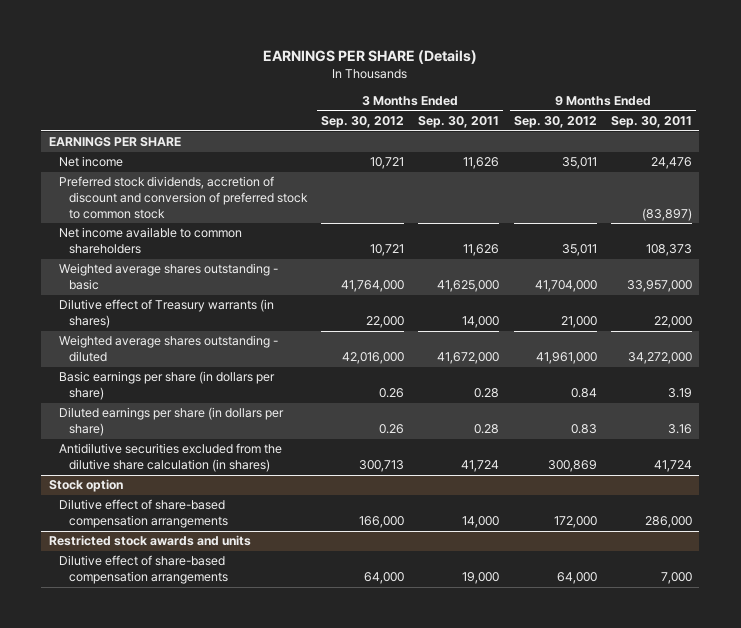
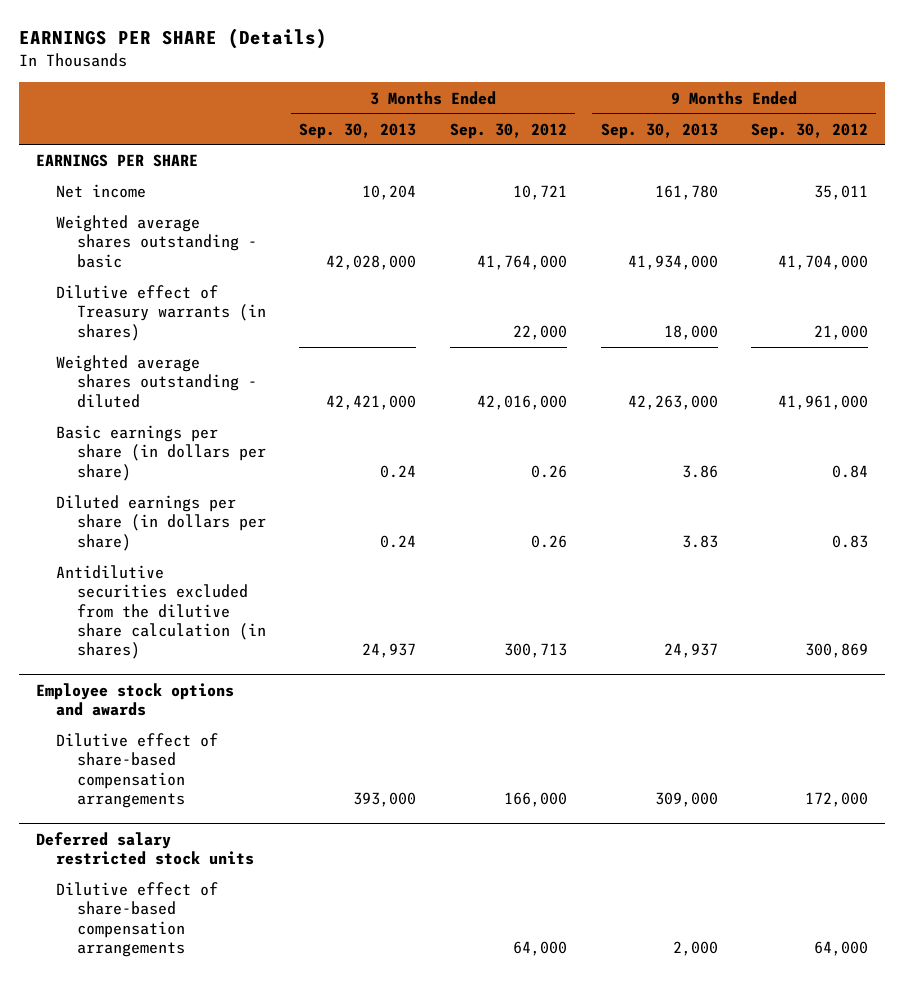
[418,115,500,128] Sep. 30, 2011 -> none
[611,115,693,128] Sep. 30, 2011 -> none
none -> [299,122,417,139] Sep. 30, 2013
none -> [600,122,718,139] Sep. 30, 2013
[58,176,308,219] Preferred stock dividends, accretion of discount and conversion of preferred stock to common stock -> none
[58,227,242,255] Net income available to common shareholders -> none
[48,479,123,493] Stock option -> none
none -> [35,682,234,717] Employee stock options and awards
[48,535,251,547] Restricted stock awards and units -> none
none -> [35,831,255,866] Deferred salary restricted stock units

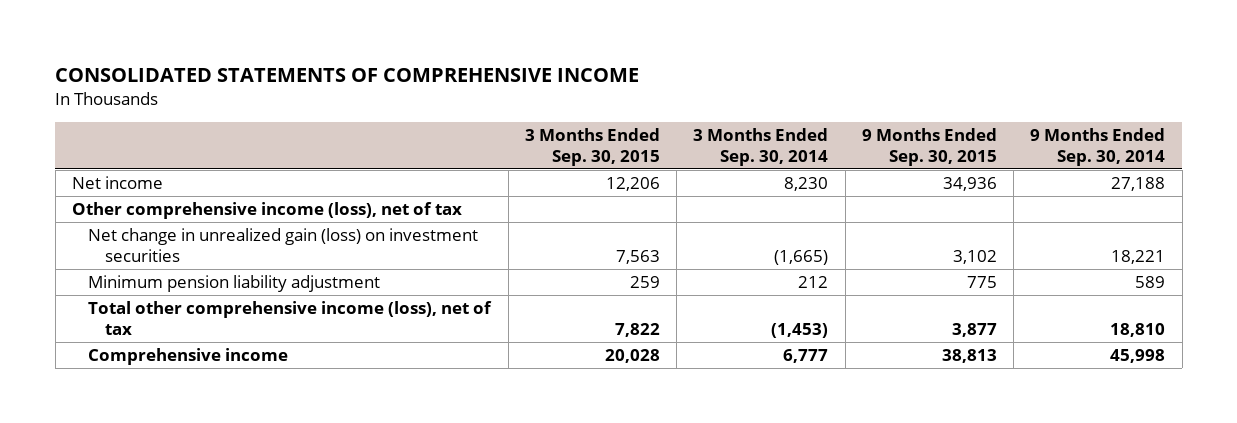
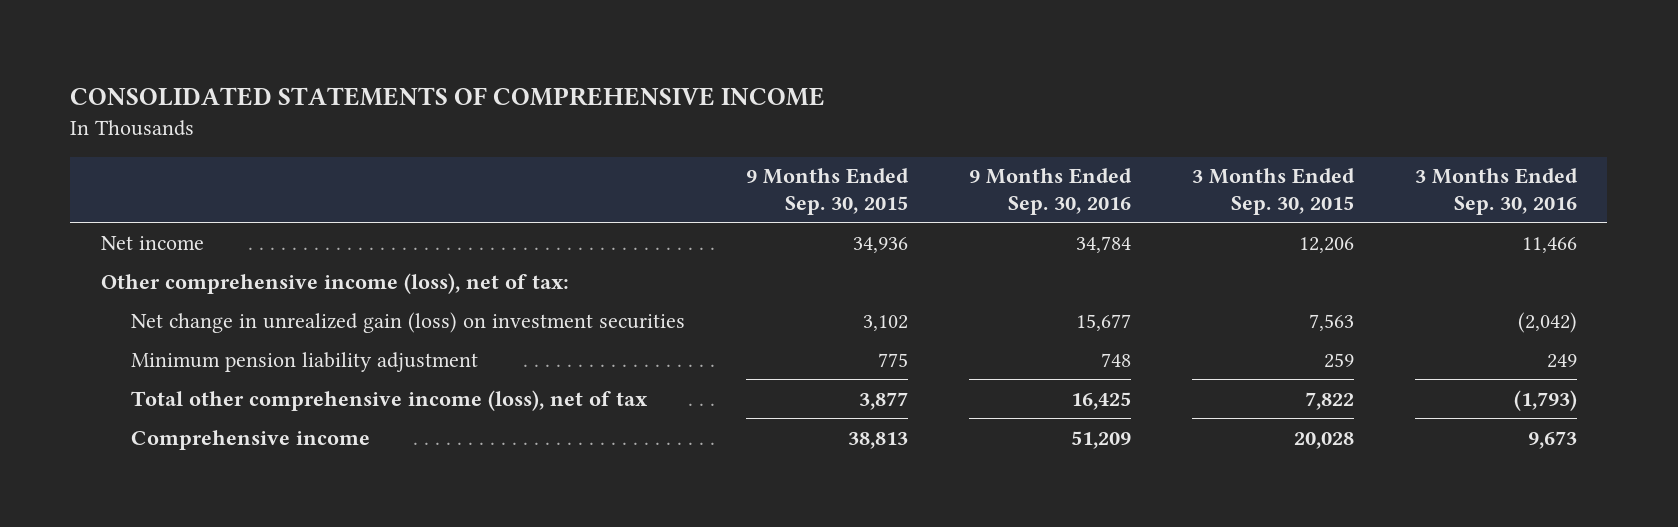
[693,127,829,166] 3 Months Ended Sep. 30, 2014 -> none
[1030,127,1166,166] 9 Months Ended Sep. 30, 2014 -> none
none -> [968,168,1132,216] 9 Months Ended Sep. 30, 2016
none -> [1414,168,1578,216] 3 Months Ended Sep. 30, 2016
[72,202,463,220] Other comprehensive income (loss), net of tax -> [100,272,569,294] Other comprehensive income (loss), net of tax:

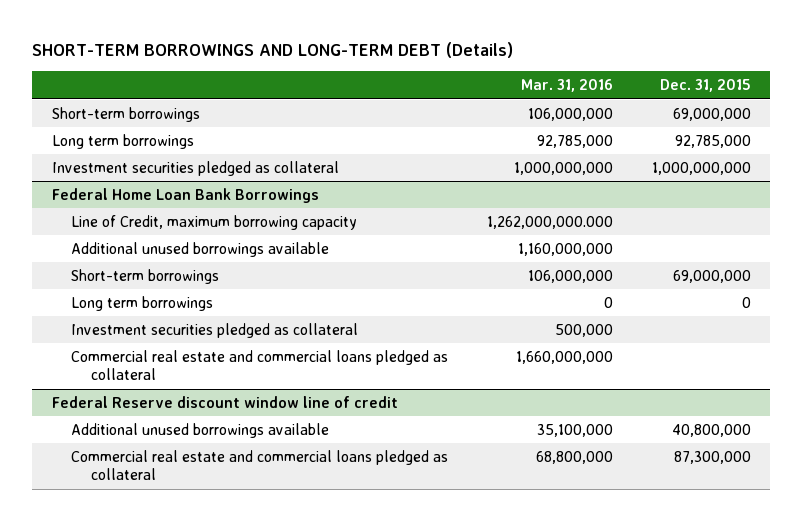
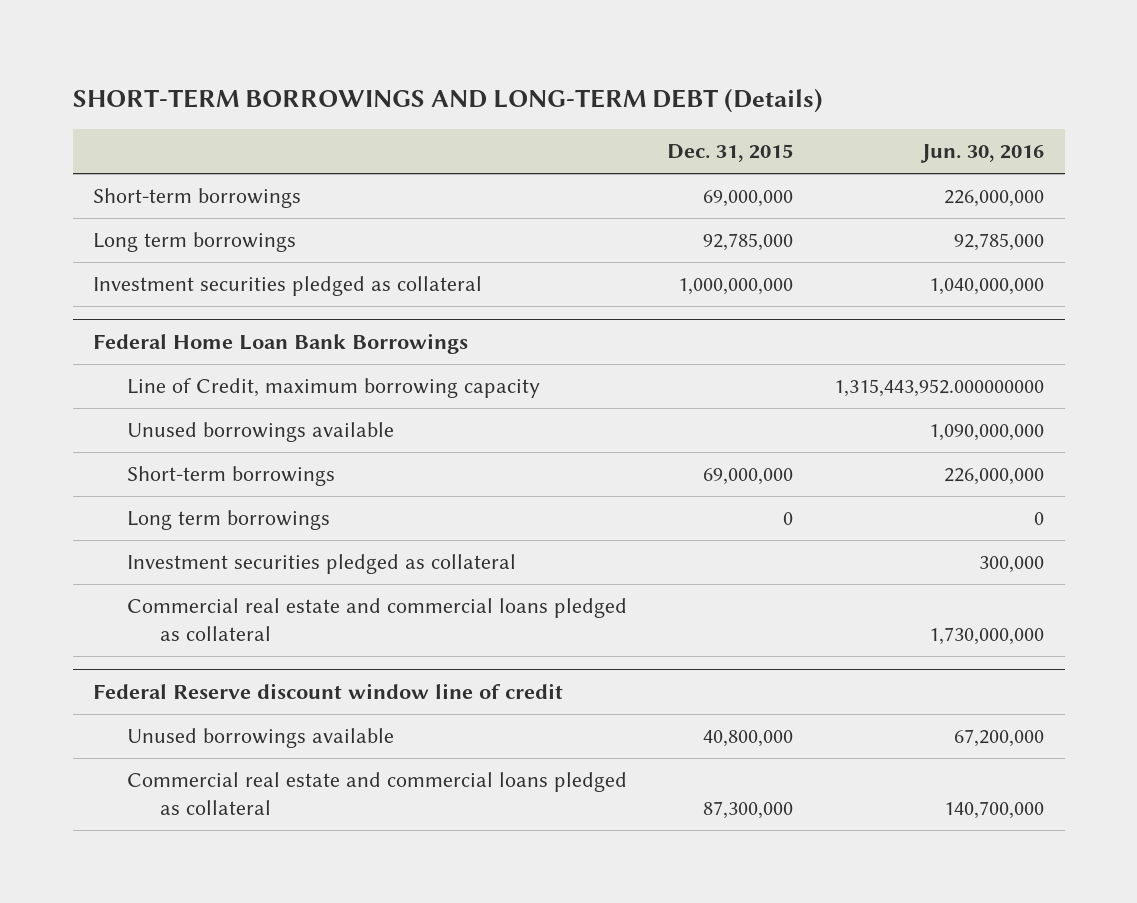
[520,79,613,93] Mar. 31, 2016 -> none
none -> [920,144,1045,164] Jun. 30, 2016
[71,241,330,257] Additional unused borrowings available -> [126,422,394,443] Unused borrowings available
[71,422,330,438] Additional unused borrowings available -> [126,728,394,749] Unused borrowings available

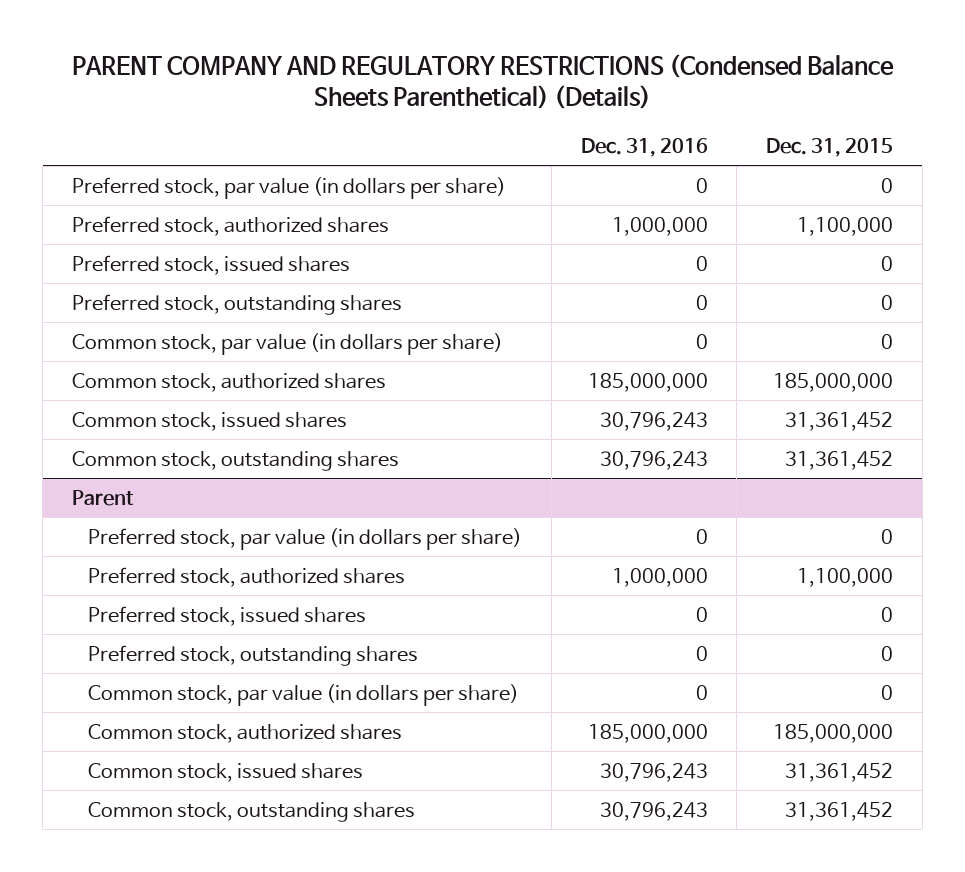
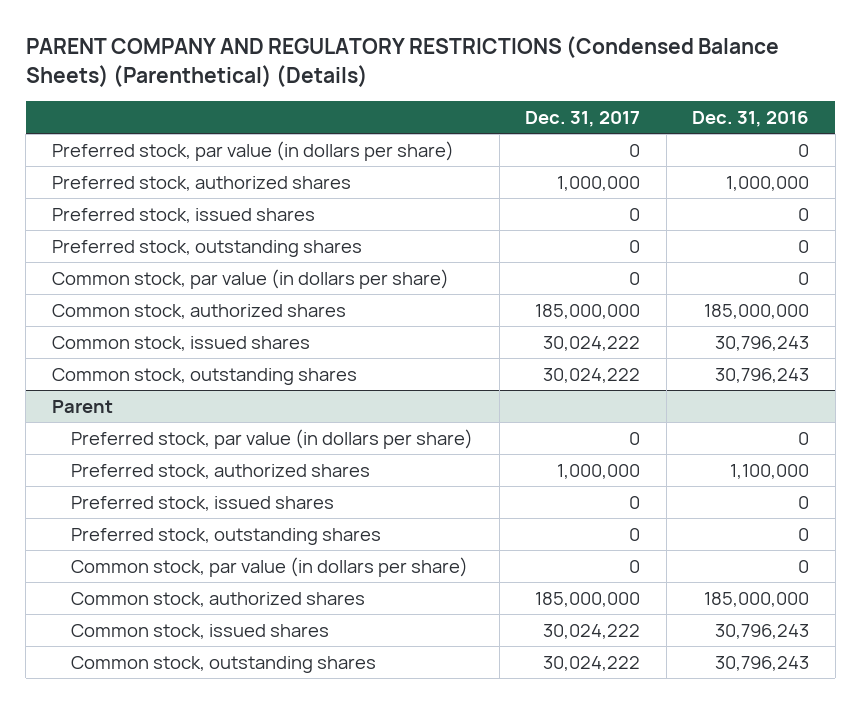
[72,54,895,110] PARENT COMPANY AND REGULATORY RESTRICTIONS (Condensed Balance Sheets Parenthetical) (Details) -> [25,36,779,87] PARENT COMPANY AND REGULATORY RESTRICTIONS (Condensed Balance Sheets) (Parenthetical) (Details)
[766,137,894,157] Dec. 31, 2015 -> none
none -> [525,110,641,127] Dec. 31, 2017
[611,568,708,588] 1,000,000 -> [730,463,810,479] 1,100,000

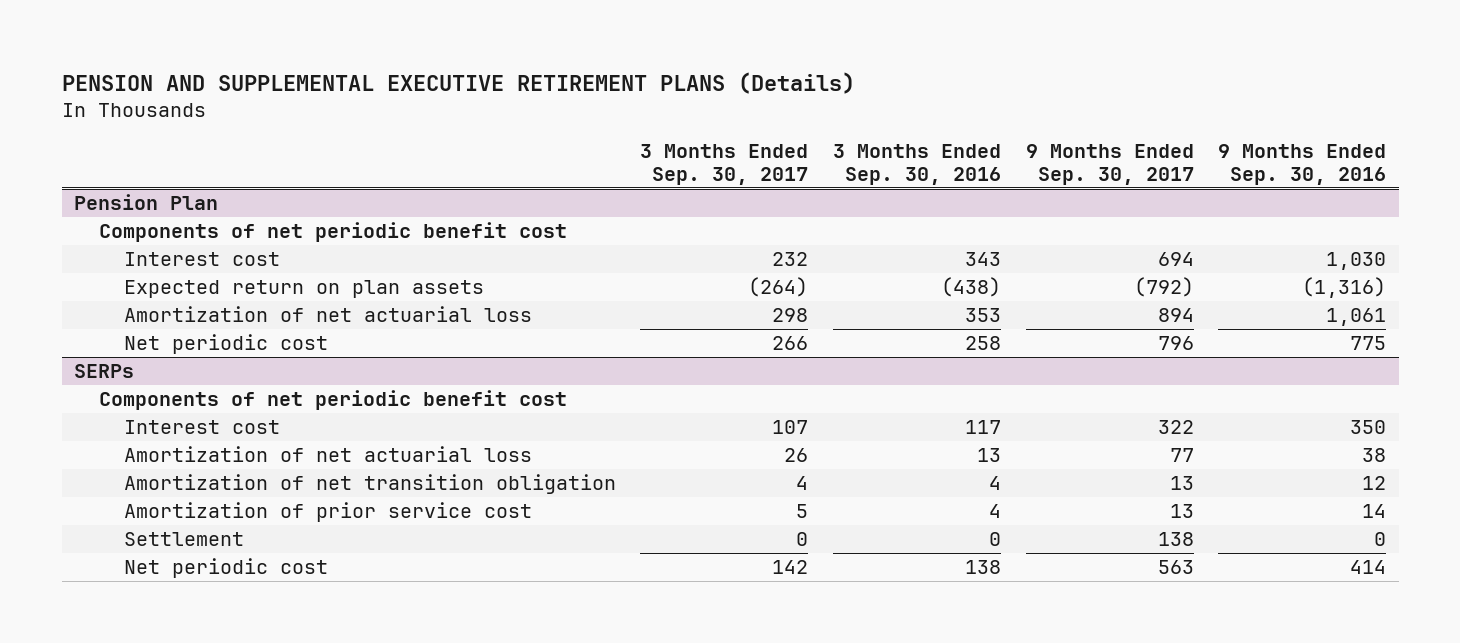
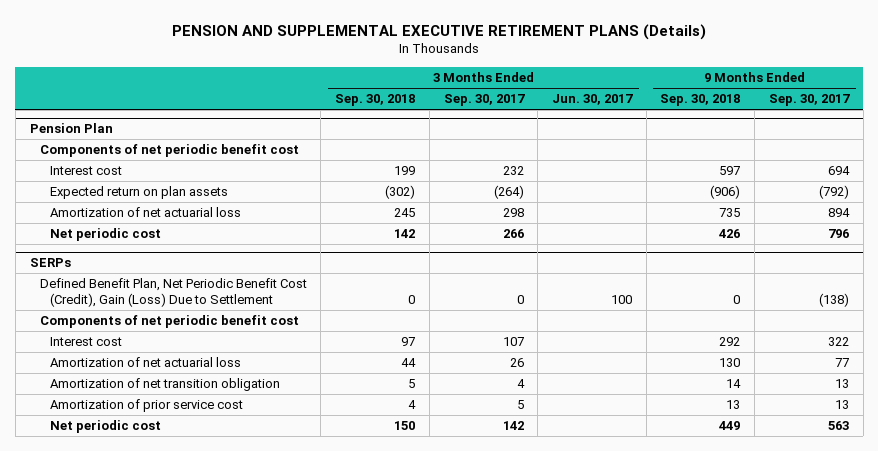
[832,143,1001,185] 3 Months Ended Sep. 30, 2016 -> none
[1218,143,1387,185] 9 Months Ended Sep. 30, 2016 -> none
none -> [335,94,416,107] Sep. 30, 2018
none -> [551,94,633,106] Jun. 30, 2017
none -> [660,94,741,107] Sep. 30, 2018
none -> [39,278,307,308] Defined Benefit Plan, Net Periodic Benefit Cost (Credit), Gain (Loss) Due to Settlement
[123,532,244,547] Settlement -> none

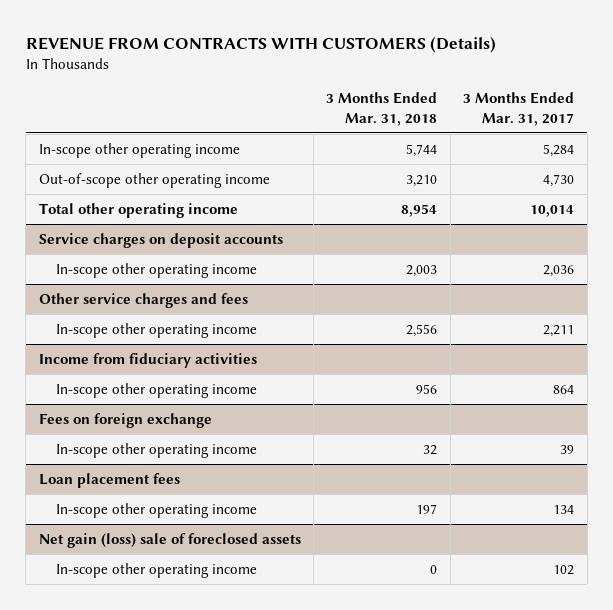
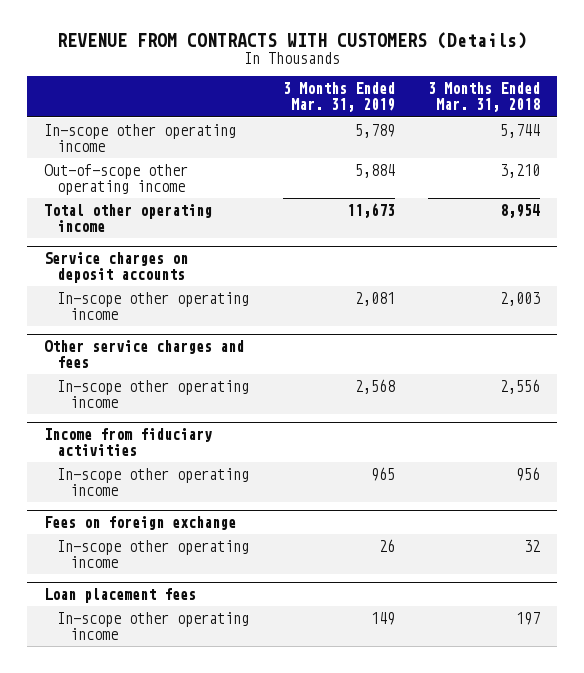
[463,92,575,126] 3 Months Ended Mar. 31, 2017 -> none
none -> [282,82,395,113] 3 Months Ended Mar. 31, 2019
[38,532,301,548] Net gain (loss) sale of foreclosed assets -> none
[55,562,257,578] In-scope other operating income -> none

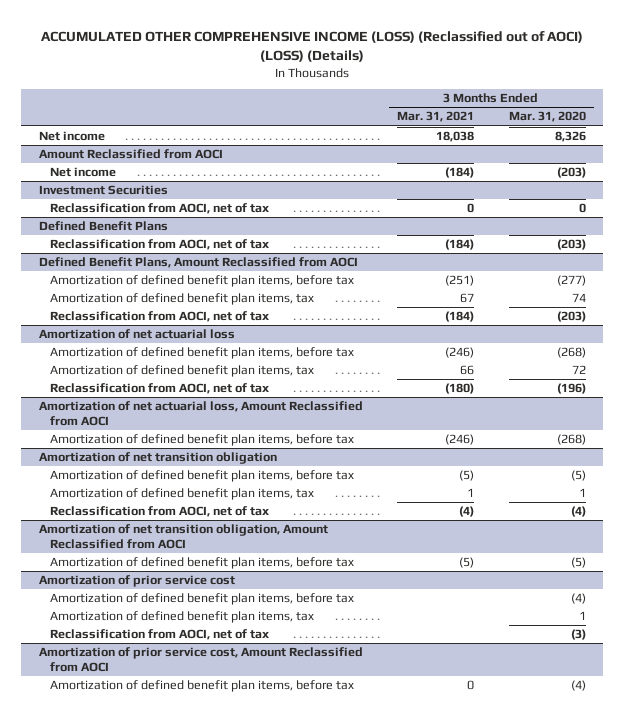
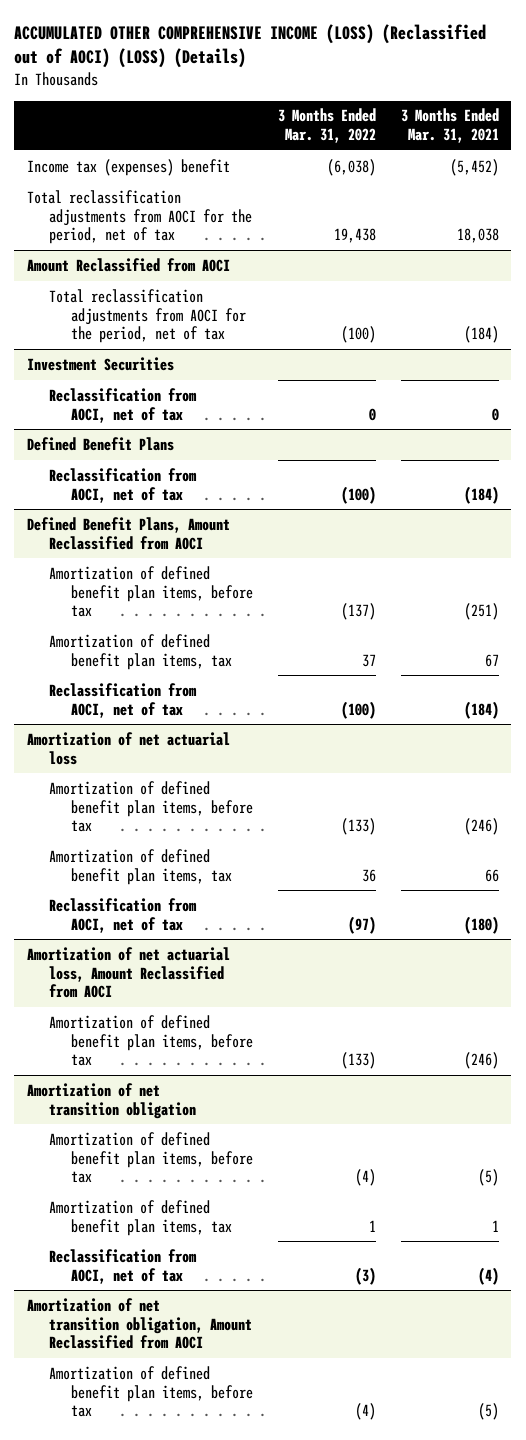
[508,111,586,123] Mar. 31, 2020 -> none
none -> [278,108,377,144] 3 Months Ended Mar. 31, 2022
none -> [26,158,230,176] Income tax (expenses) benefit
[38,131,105,142] Net income -> [26,189,253,245] Total reclassification adjustments from AOCI for the period, net of tax
[49,167,116,178] Net income -> [49,288,247,344] Total reclassification adjustments from AOCI for the period, net of tax
[38,575,235,588] Amortization of prior service cost -> none
[49,593,354,606] Amortization of defined benefit plan items, before tax -> none
[49,611,314,624] Amortization of defined benefit plan items, tax -> none
[49,629,269,641] Reclassification from AOCI, net of tax -> none
[38,647,363,672] Amortization of prior service cost, Amount Reclassified from AOCI -> none
[49,680,354,693] Amortization of defined benefit plan items, before tax -> none

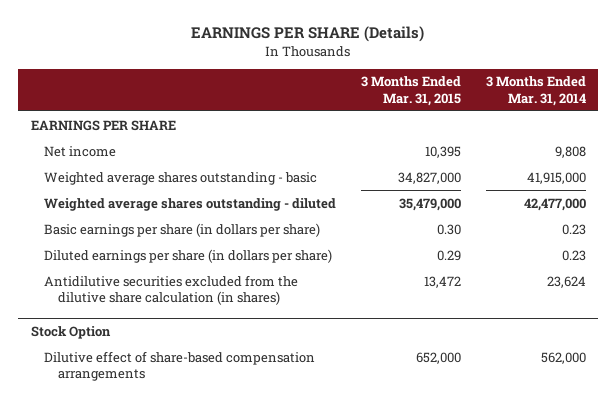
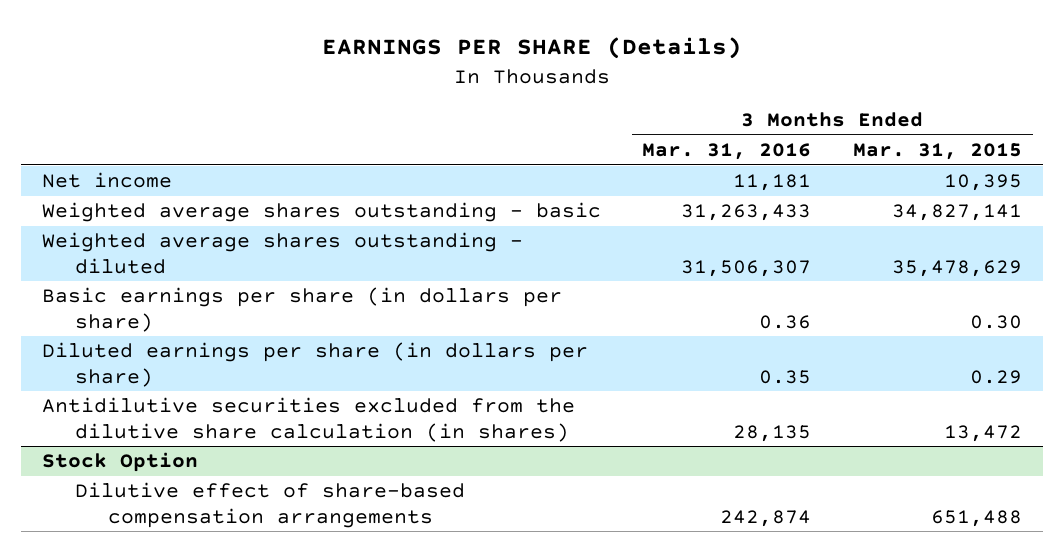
[485,76,586,106] 3 Months Ended Mar. 31, 2014 -> none
none -> [642,142,812,160] Mar. 31, 2016
[30,119,176,131] EARNINGS PER SHARE -> none
[397,171,461,184] 34,827,000 -> [892,204,1023,222] 34,827,141
[398,197,461,211] 35,479,000 -> [892,259,1023,277] 35,478,629
[415,351,461,364] 652,000 -> [931,509,1023,527] 651,488

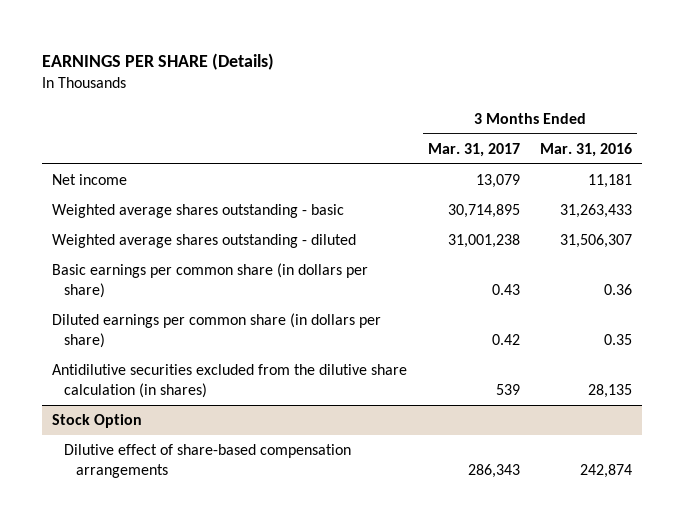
[853,142,1023,160] Mar. 31, 2015 -> none
none -> [427,143,520,158] Mar. 31, 2017
[41,287,562,332] Basic earnings per share (in dollars per share) -> [52,263,369,298] Basic earnings per common share (in dollars per share)
[41,342,588,387] Diluted earnings per share (in dollars per share) -> [52,313,382,348] Diluted earnings per common share (in dollars per share)

